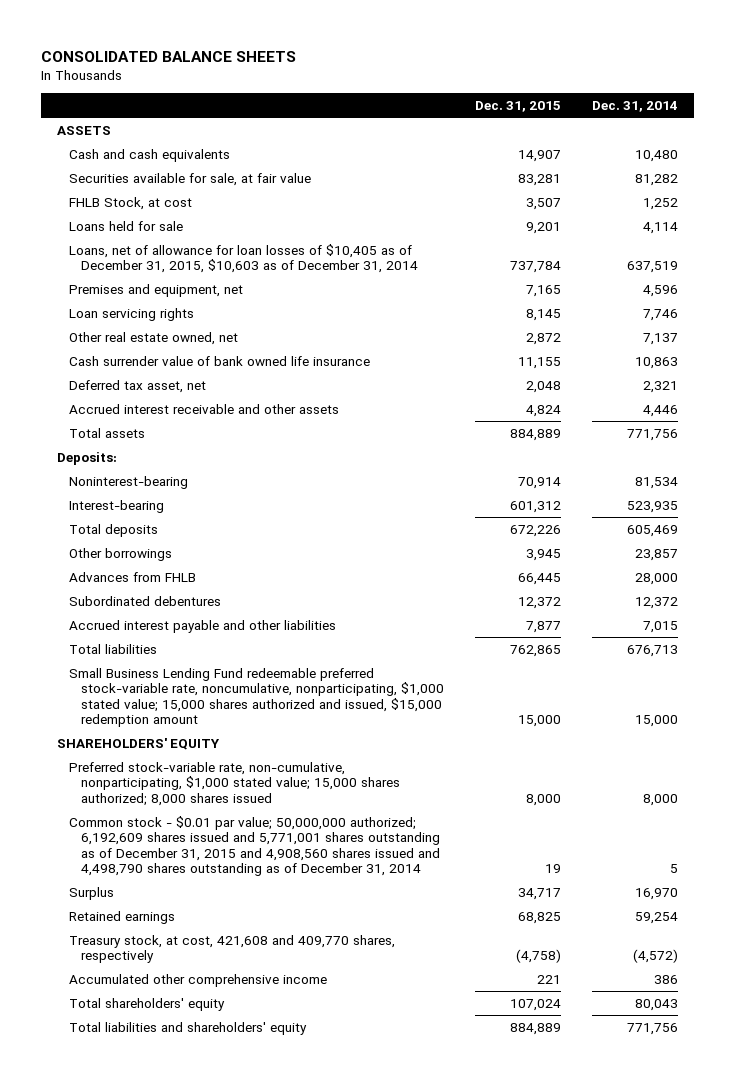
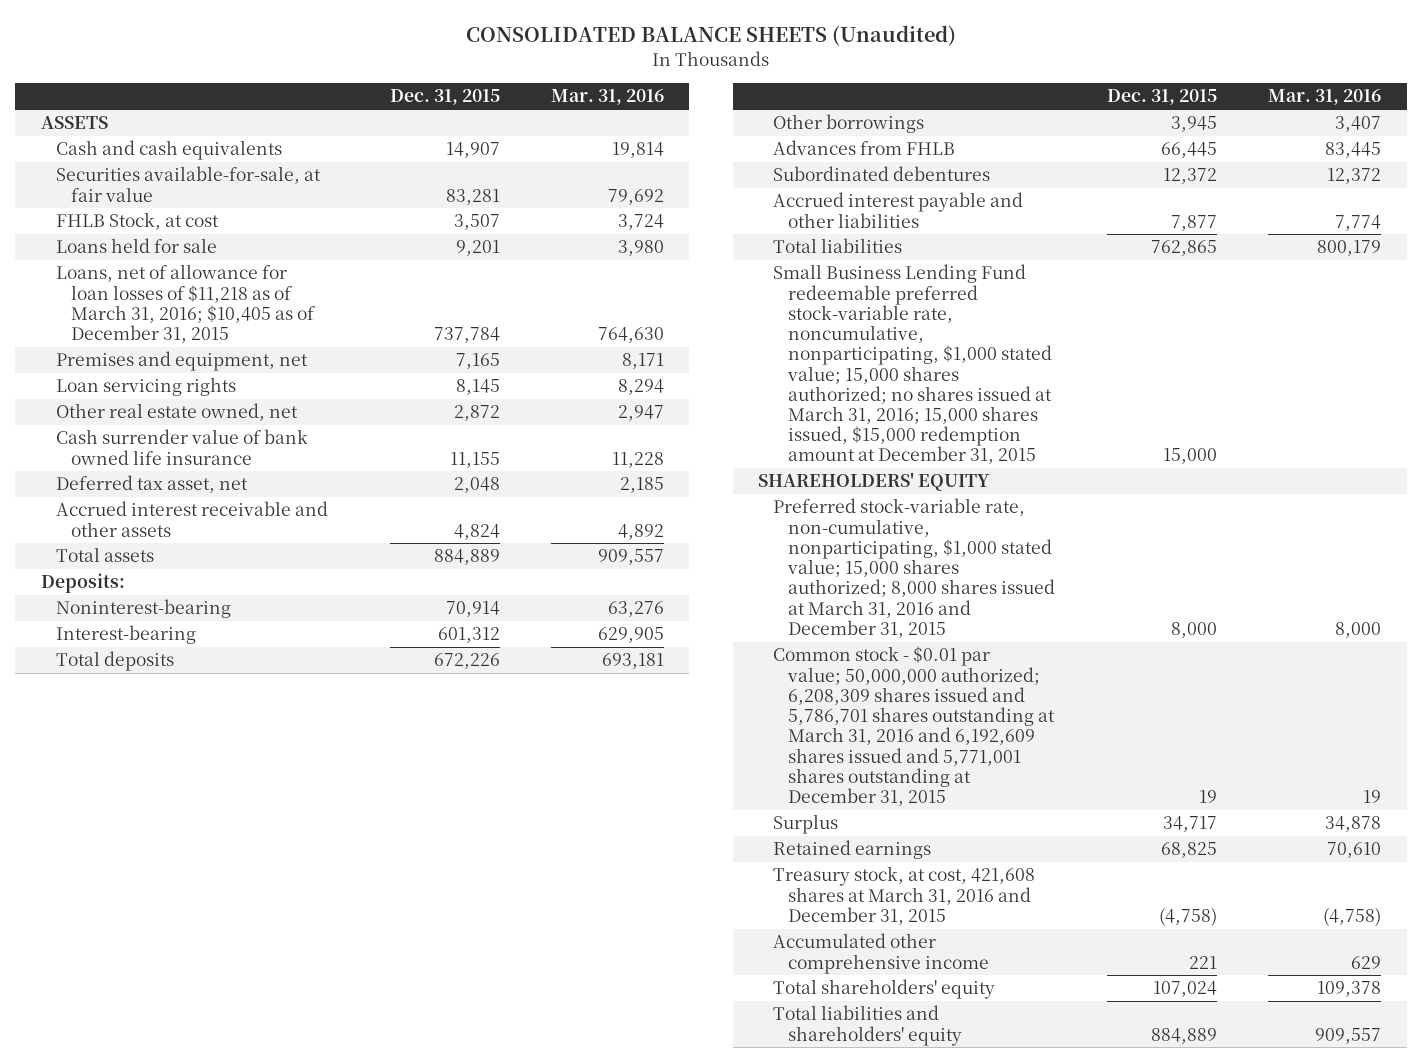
[41,51,297,63] CONSOLIDATED BALANCE SHEETS -> [466,25,957,47] CONSOLIDATED BALANCE SHEETS (Unaudited)
[592,100,679,112] Dec. 31, 2014 -> none
none -> [550,89,664,106] Mar. 31, 2016
[68,172,311,186] Securities available for sale, at fair value -> [56,166,322,202] Securities available-for-sale, at fair value
[68,243,418,274] Loans, net of allowance for loan losses of $10,405 as of December 31, 2015, $10,603 as of December 31, 2014 -> [56,264,316,344] Loans, net of allowance for loan losses of $11,218 as of March 31, 2016; $10,405 as of December 31, 2015
[68,667,444,727] Small Business Lending Fund redeemable preferred stock-variable rate, noncumulative, nonparticipating, $1,000 stated value; 15,000 shares authorized and issued, $15,000 redemption amount -> [773,264,1053,465] Small Business Lending Fund redeemable preferred stock-variable rate, noncumulative, nonparticipating, $1,000 stated value; 15,000 shares authorized; no shares issued at March 31, 2016; 15,000 shares issued, $15,000 redemption amount at December 31, 2015
[68,761,400,806] Preferred stock-variable rate, non-cumulative, nonparticipating, $1,000 stated value; 15,000 shares authorized; 8,000 shares issued -> [773,498,1056,638] Preferred stock-variable rate, non-cumulative, nonparticipating, $1,000 stated value; 15,000 shares authorized; 8,000 shares issued at March 31, 2016 and December 31, 2015
[68,815,440,876] Common stock - $0.01 par value; 50,000,000 authorized; 6,192,609 shares issued and 5,771,001 shares outstanding as of December 31, 2015 and 4,908,560 shares issued and 4,498,790 shares outstanding as of December 31, 2014 -> [773,646,1056,807] Common stock - $0.01 par value; 50,000,000 authorized; 6,208,309 shares issued and 5,786,701 shares outstanding at March 31, 2016 and 6,192,609 shares issued and 5,771,001 shares outstanding at December 31, 2015
[68,934,395,964] Treasury stock, at cost, 421,608 and 409,770 shares, respectively -> [773,866,1036,925] Treasury stock, at cost, 421,608 shares at March 31, 2016 and December 31, 2015

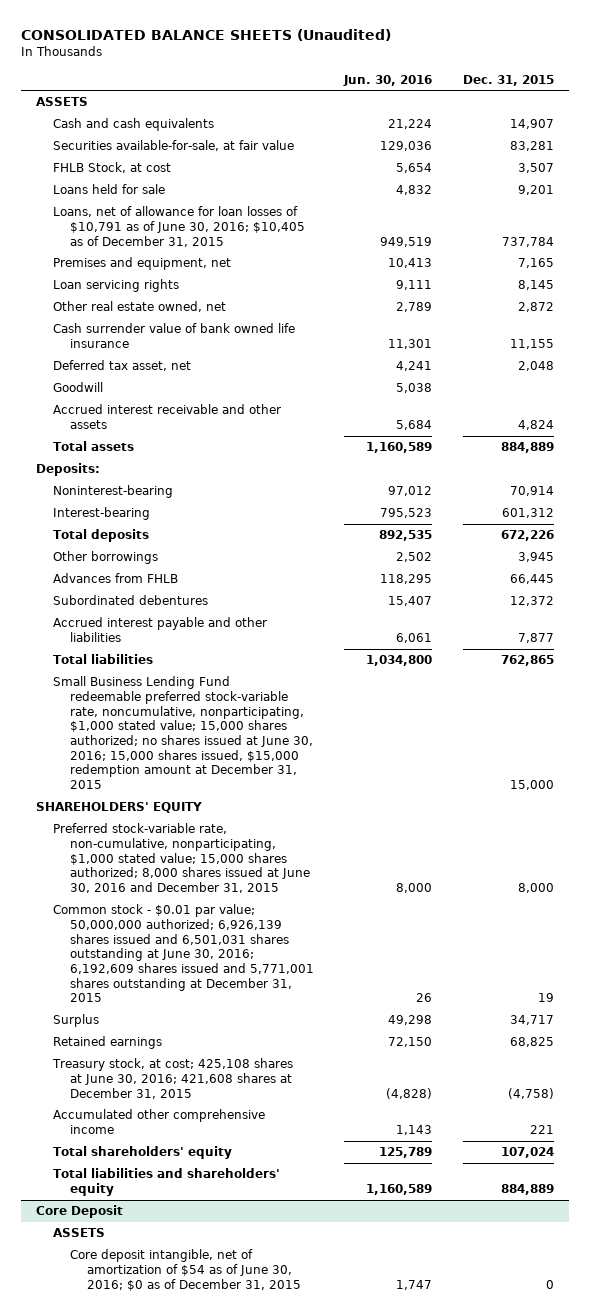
[550,89,664,106] Mar. 31, 2016 -> none
none -> [343,74,433,86] Jun. 30, 2016
[56,264,316,344] Loans, net of allowance for loan losses of $11,218 as of March 31, 2016; $10,405 as of December 31, 2015 -> [52,206,305,247] Loans, net of allowance for loan losses of $10,791 as of June 30, 2016; $10,405 as of December 31, 2015
none -> [52,382,103,393] Goodwill
[773,264,1053,465] Small Business Lending Fund redeemable preferred stock-variable rate, noncumulative, nonparticipating, $1,000 stated value; 15,000 shares authorized; no shares issued at March 31, 2016; 15,000 shares issued, $15,000 redemption amount at December 31, 2015 -> [52,676,313,789] Small Business Lending Fund redeemable preferred stock-variable rate, noncumulative, nonparticipating, $1,000 stated value; 15,000 shares authorized; no shares issued at June 30, 2016; 15,000 shares issued, $15,000 redemption amount at December 31, 2015
[773,498,1056,638] Preferred stock-variable rate, non-cumulative, nonparticipating, $1,000 stated value; 15,000 shares authorized; 8,000 shares issued at March 31, 2016 and December 31, 2015 -> [52,823,310,894] Preferred stock-variable rate, non-cumulative, nonparticipating, $1,000 stated value; 15,000 shares authorized; 8,000 shares issued at June 30, 2016 and December 31, 2015
[773,646,1056,807] Common stock - $0.01 par value; 50,000,000 authorized; 6,208,309 shares issued and 5,786,701 shares outstanding at March 31, 2016 and 6,192,609 shares issued and 5,771,001 shares outstanding at December 31, 2015 -> [52,904,314,1003] Common stock - $0.01 par value; 50,000,000 authorized; 6,926,139 shares issued and 6,501,031 shares outstanding at June 30, 2016; 6,192,609 shares issued and 5,771,001 shares outstanding at December 31, 2015
[773,866,1036,925] Treasury stock, at cost, 421,608 shares at March 31, 2016 and December 31, 2015 -> [51,1058,293,1099] Treasury stock, at cost; 425,108 shares at June 30, 2016; 421,608 shares at December 31, 2015
none -> [36,1205,124,1219] Core Deposit
none -> [52,1228,105,1238] ASSETS
none -> [69,1249,301,1291] Core deposit intangible, net of amortization of $54 as of June 30, 2016; $0 as of December 31, 2015

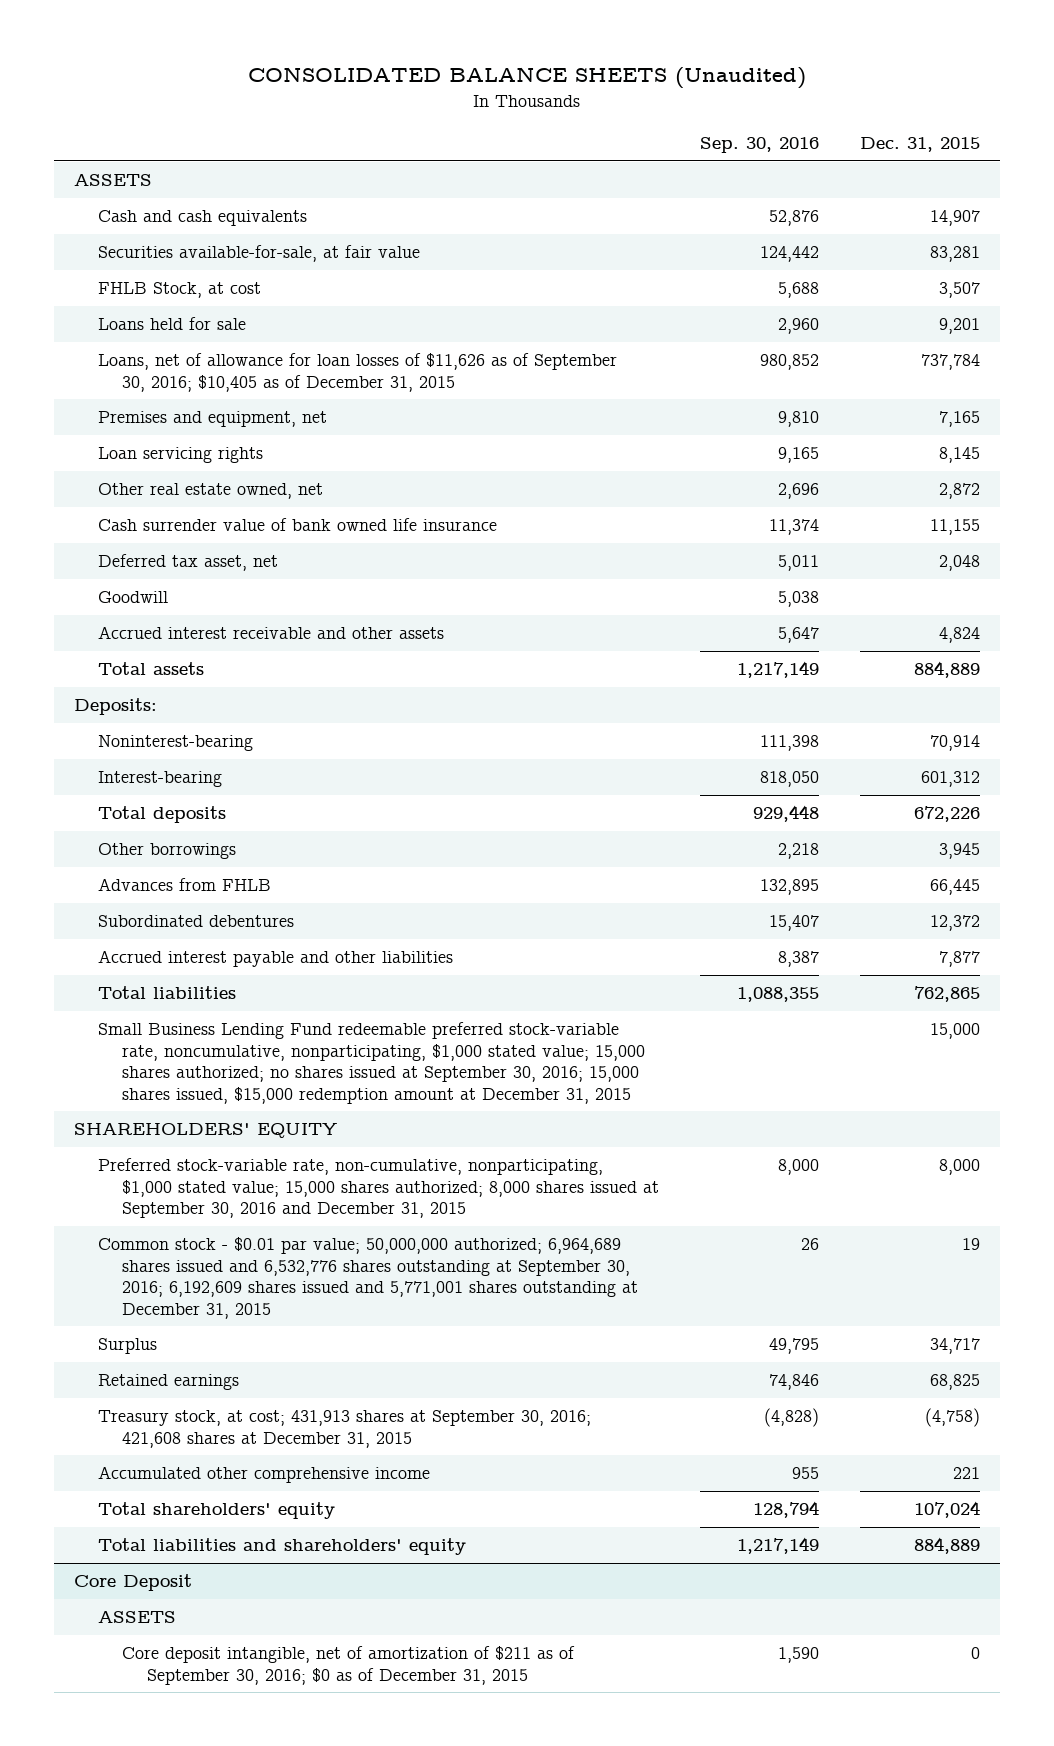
[343,74,433,86] Jun. 30, 2016 -> none
none -> [700,136,820,153] Sep. 30, 2016
[52,206,305,247] Loans, net of allowance for loan losses of $10,791 as of June 30, 2016; $10,405 as of December 31, 2015 -> [98,353,618,392] Loans, net of allowance for loan losses of $11,626 as of September 30, 2016; $10,405 as of December 31, 2015
[52,676,313,789] Small Business Lending Fund redeemable preferred stock-variable rate, noncumulative, nonparticipating, $1,000 stated value; 15,000 shares authorized; no shares issued at June 30, 2016; 15,000 shares issued, $15,000 redemption amount at December 31, 2015 -> [98,1022,646,1104] Small Business Lending Fund redeemable preferred stock-variable rate, noncumulative, nonparticipating, $1,000 stated value; 15,000 shares authorized; no shares issued at September 30, 2016; 15,000 shares issued, $15,000 redemption amount at December 31, 2015
[52,823,310,894] Preferred stock-variable rate, non-cumulative, nonparticipating, $1,000 stated value; 15,000 shares authorized; 8,000 shares issued at June 30, 2016 and December 31, 2015 -> [98,1158,660,1219] Preferred stock-variable rate, non-cumulative, nonparticipating, $1,000 stated value; 15,000 shares authorized; 8,000 shares issued at September 30, 2016 and December 31, 2015
[52,904,314,1003] Common stock - $0.01 par value; 50,000,000 authorized; 6,926,139 shares issued and 6,501,031 shares outstanding at June 30, 2016; 6,192,609 shares issued and 5,771,001 shares outstanding at December 31, 2015 -> [98,1237,639,1319] Common stock - $0.01 par value; 50,000,000 authorized; 6,964,689 shares issued and 6,532,776 shares outstanding at September 30, 2016; 6,192,609 shares issued and 5,771,001 shares outstanding at December 31, 2015
[51,1058,293,1099] Treasury stock, at cost; 425,108 shares at June 30, 2016; 421,608 shares at December 31, 2015 -> [98,1410,592,1448] Treasury stock, at cost; 431,913 shares at September 30, 2016; 421,608 shares at December 31, 2015
[69,1249,301,1291] Core deposit intangible, net of amortization of $54 as of June 30, 2016; $0 as of December 31, 2015 -> [122,1646,576,1685] Core deposit intangible, net of amortization of $211 as of September 30, 2016; $0 as of December 31, 2015

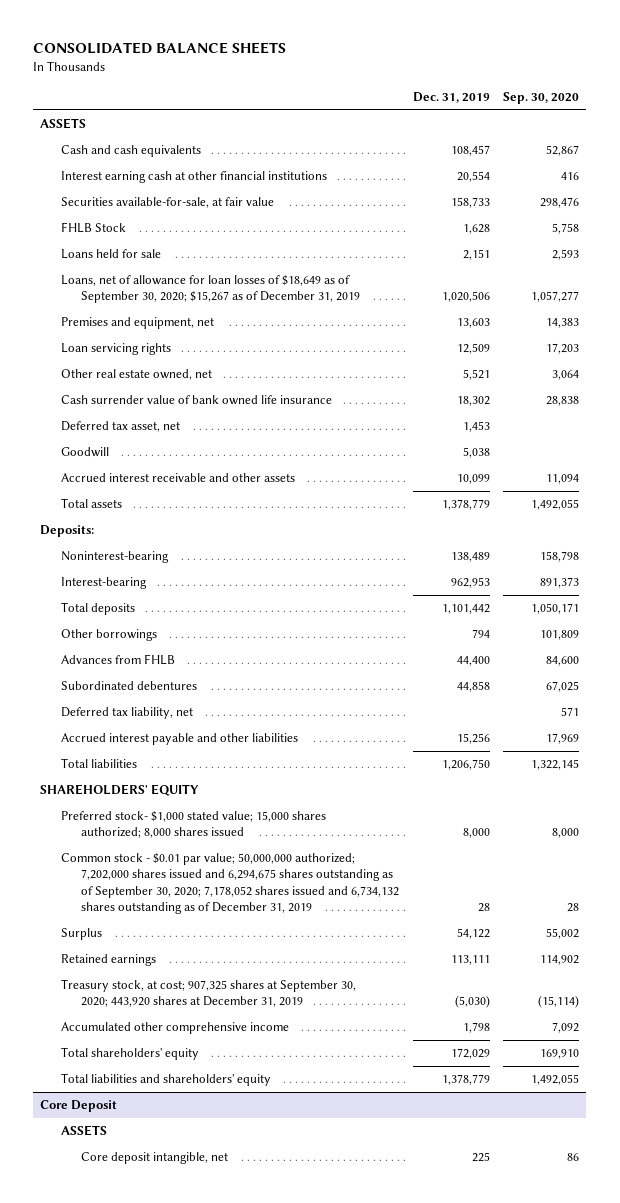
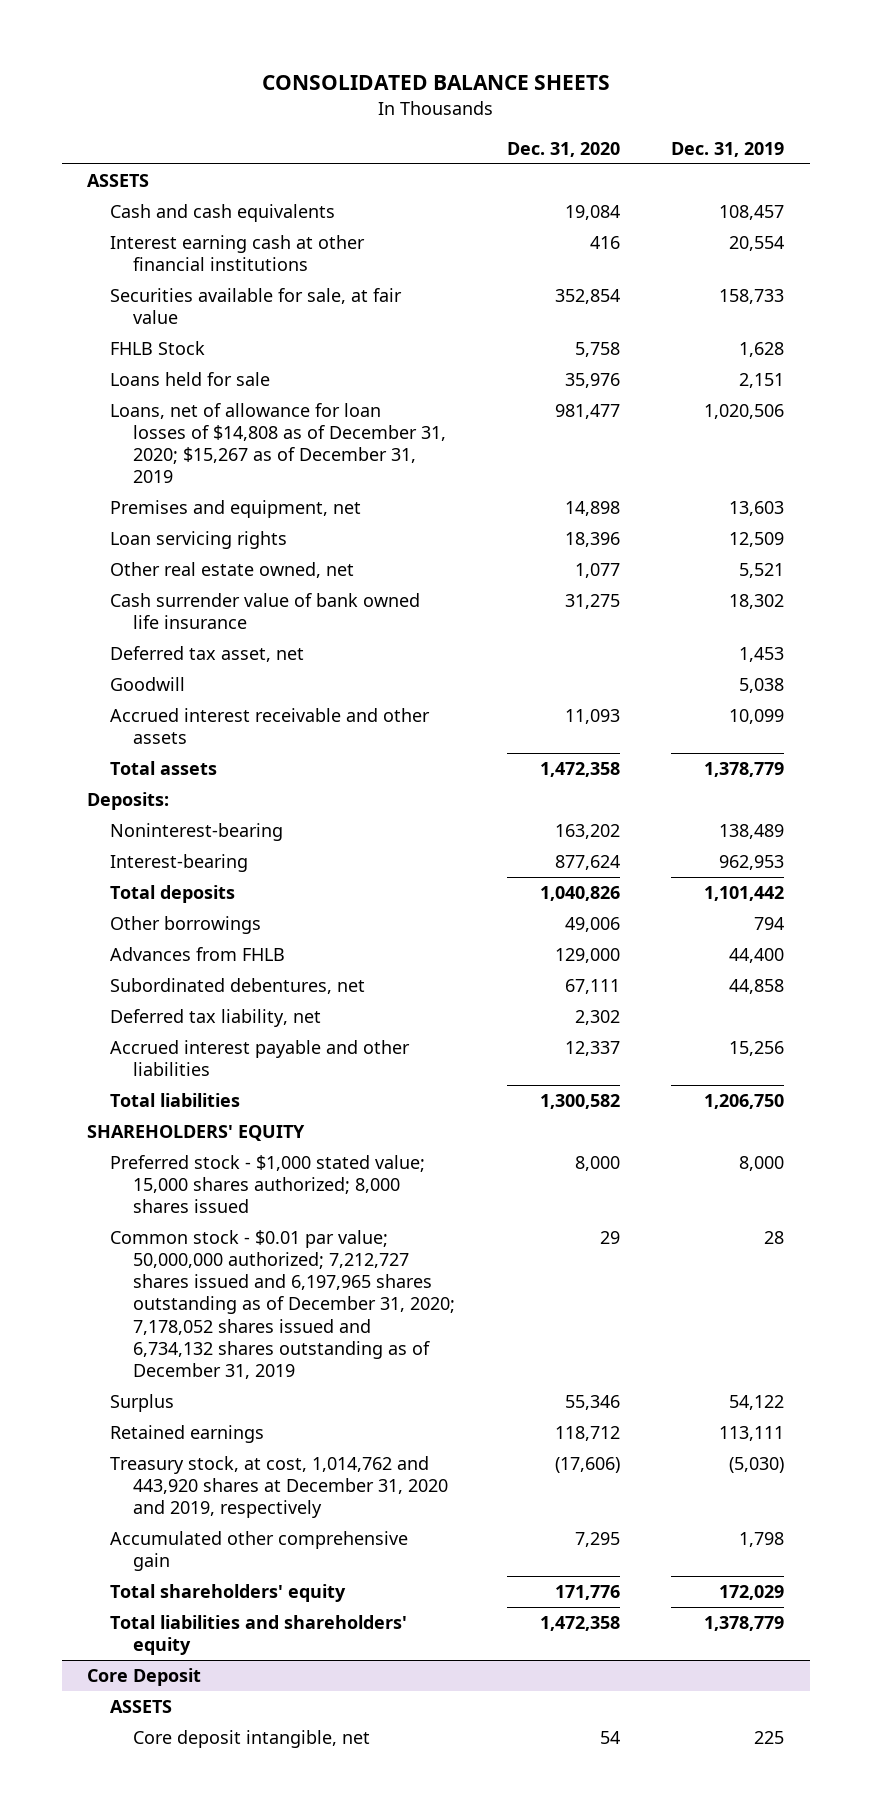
[503,92,580,105] Sep. 30, 2020 -> none
none -> [506,141,620,157] Dec. 31, 2020
[60,197,274,209] Securities available-for-sale, at fair value -> [110,287,403,325] Securities available for sale, at fair value
[60,275,361,304] Loans, net of allowance for loan losses of $18,649 as of September 30, 2020; $15,267 as of December 31, 2019 -> [110,402,447,484] Loans, net of allowance for loan losses of $14,808 as of December 31, 2020; $15,267 as of December 31, 2019
[60,681,197,691] Subordinated debentures -> [110,977,366,994] Subordinated debentures, net
[60,811,326,839] Preferred stock- $1,000 stated value; 15,000 shares authorized; 8,000 shares issued -> [110,1154,426,1214] Preferred stock - $1,000 stated value; 15,000 shares authorized; 8,000 shares issued
[60,853,400,914] Common stock - $0.01 par value; 50,000,000 authorized; 7,202,000 shares issued and 6,294,675 shares outstanding as of September 30, 2020; 7,178,052 shares issued and 6,734,132 shares outstanding as of December 31, 2019 -> [110,1229,456,1379] Common stock - $0.01 par value; 50,000,000 authorized; 7,212,727 shares issued and 6,197,965 shares outstanding as of December 31, 2020; 7,178,052 shares issued and 6,734,132 shares outstanding as of December 31, 2019
[60,979,356,1008] Treasury stock, at cost; 907,325 shares at September 30, 2020; 443,920 shares at December 31, 2019 -> [110,1455,449,1519] Treasury stock, at cost, 1,014,762 and 443,920 shares at December 31, 2020 and 2019, respectively
[60,1022,289,1035] Accumulated other comprehensive income -> [110,1530,409,1572] Accumulated other comprehensive gain

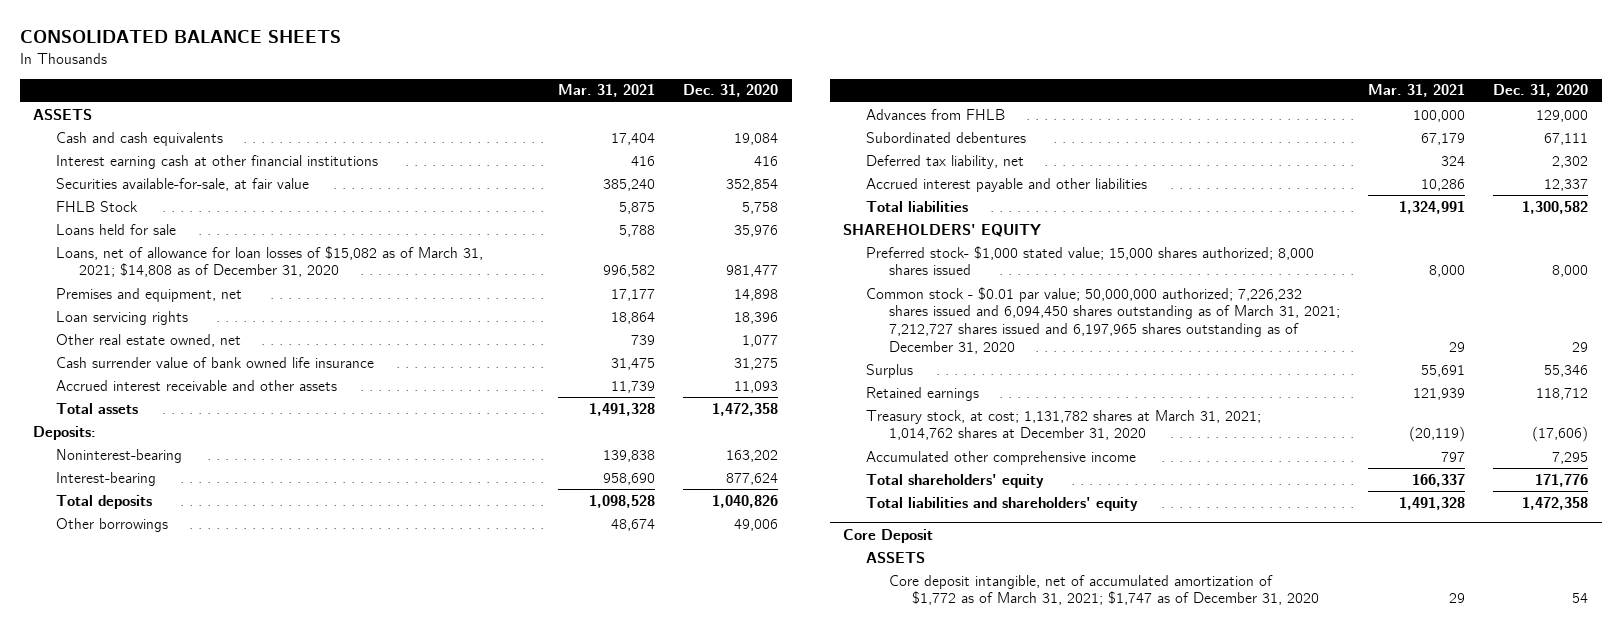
[671,141,785,157] Dec. 31, 2019 -> none
none -> [557,84,655,98] Mar. 31, 2021
[110,287,403,325] Securities available for sale, at fair value -> [56,177,310,191] Securities available-for-sale, at fair value
[110,402,447,484] Loans, net of allowance for loan losses of $14,808 as of December 31, 2020; $15,267 as of December 31, 2019 -> [56,245,484,278] Loans, net of allowance for loan losses of $15,082 as of March 31, 2021; $14,808 as of December 31, 2020
[110,645,305,662] Deferred tax asset, net -> none
[110,676,186,691] Goodwill -> none
[110,977,366,994] Subordinated debentures, net -> [866,131,1027,143] Subordinated debentures
[110,1154,426,1214] Preferred stock - $1,000 stated value; 15,000 shares authorized; 8,000 shares issued -> [866,245,1315,276] Preferred stock- $1,000 stated value; 15,000 shares authorized; 8,000 shares issued
[110,1229,456,1379] Common stock - $0.01 par value; 50,000,000 authorized; 7,212,727 shares issued and 6,197,965 shares outstanding as of December 31, 2020; 7,178,052 shares issued and 6,734,132 shares outstanding as of December 31, 2019 -> [866,286,1340,354] Common stock - $0.01 par value; 50,000,000 authorized; 7,226,232 shares issued and 6,094,450 shares outstanding as of March 31, 2021; 7,212,727 shares issued and 6,197,965 shares outstanding as of December 31, 2020
[110,1455,449,1519] Treasury stock, at cost, 1,014,762 and 443,920 shares at December 31, 2020 and 2019, respectively -> [866,409,1262,441] Treasury stock, at cost; 1,131,782 shares at March 31, 2021; 1,014,762 shares at December 31, 2020
[110,1530,409,1572] Accumulated other comprehensive gain -> [866,450,1137,465] Accumulated other comprehensive income
[133,1729,371,1748] Core deposit intangible, net -> [888,574,1319,606] Core deposit intangible, net of accumulated amortization of $1,772 as of March 31, 2021; $1,747 as of December 31, 2020

